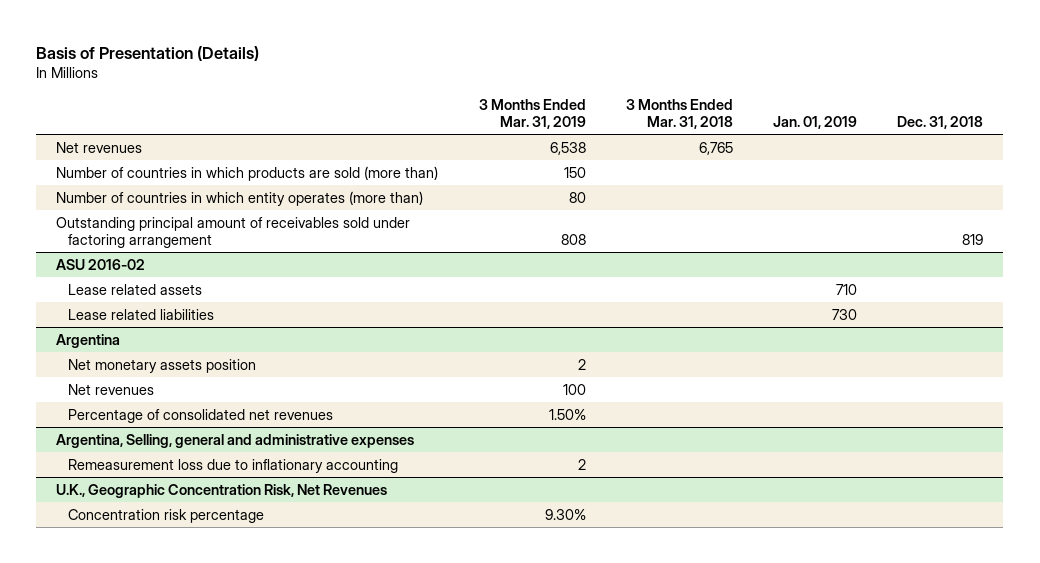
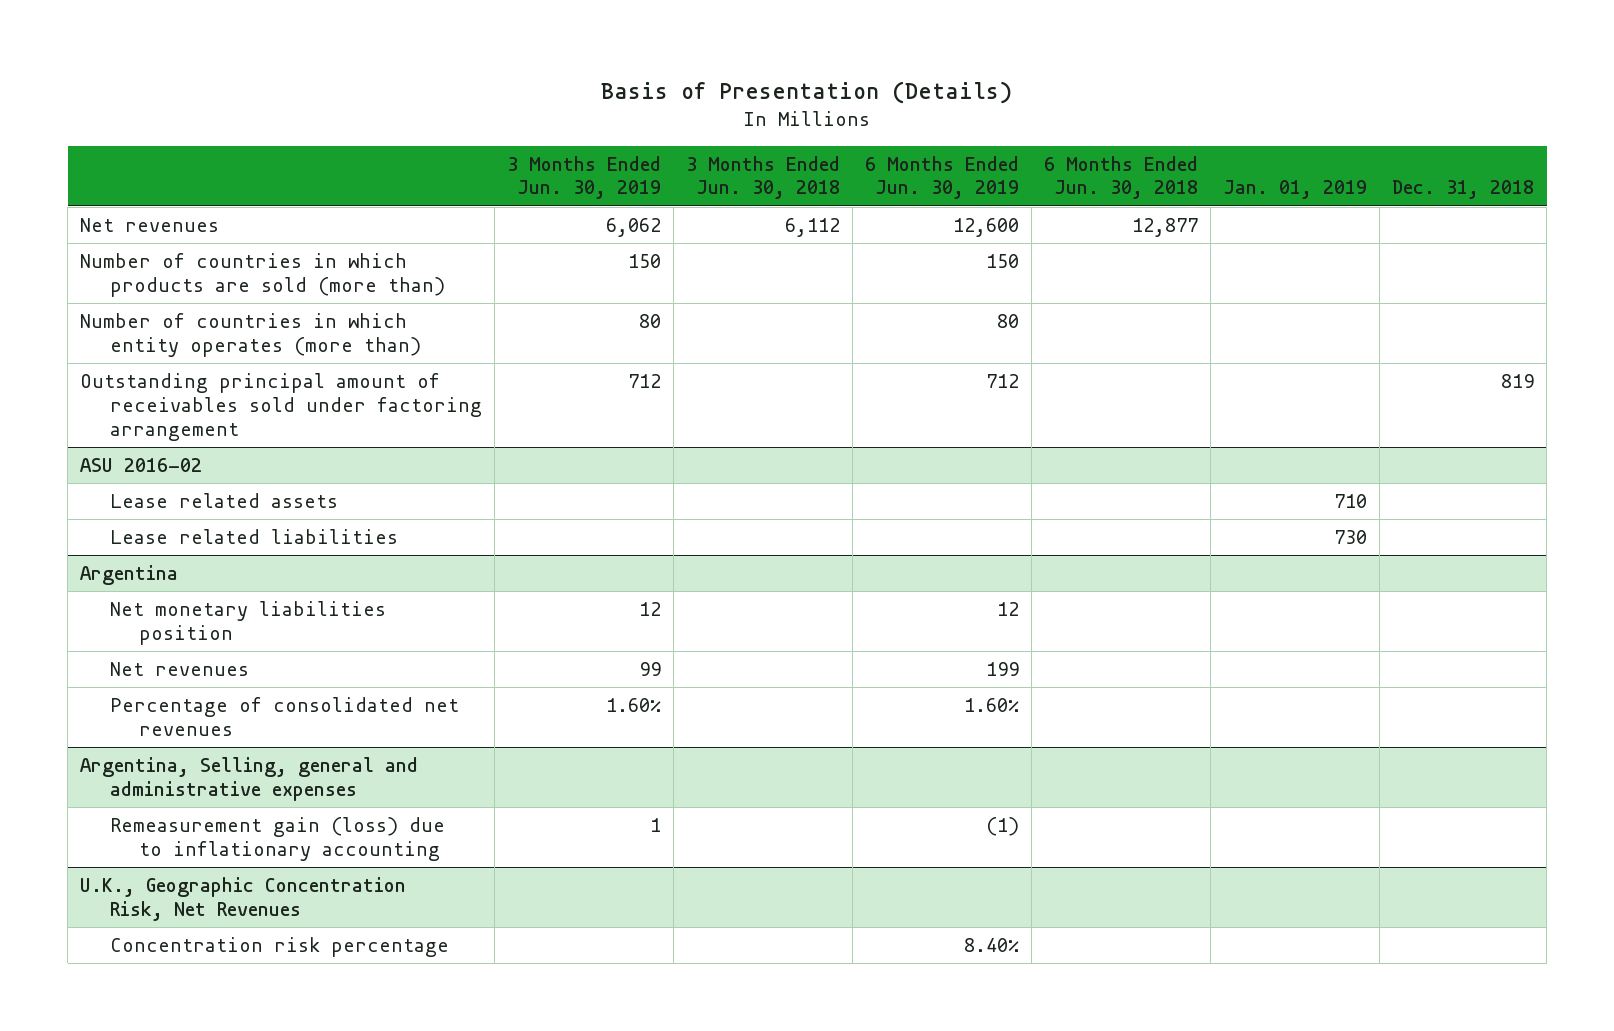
[478,99,586,129] 3 Months Ended Mar. 31, 2019 -> none
[625,99,733,129] 3 Months Ended Mar. 31, 2018 -> none
none -> [506,155,661,200] 3 Months Ended Jun. 30, 2019
none -> [685,155,840,200] 3 Months Ended Jun. 30, 2018
none -> [864,155,1019,200] 6 Months Ended Jun. 30, 2019
none -> [1043,155,1198,200] 6 Months Ended Jun. 30, 2018
[67,358,256,373] Net monetary assets position -> [109,601,386,645] Net monetary liabilities position
[67,458,398,473] Remeasurement loss due to inflationary accounting -> [109,817,445,861] Remeasurement gain (loss) due to inflationary accounting

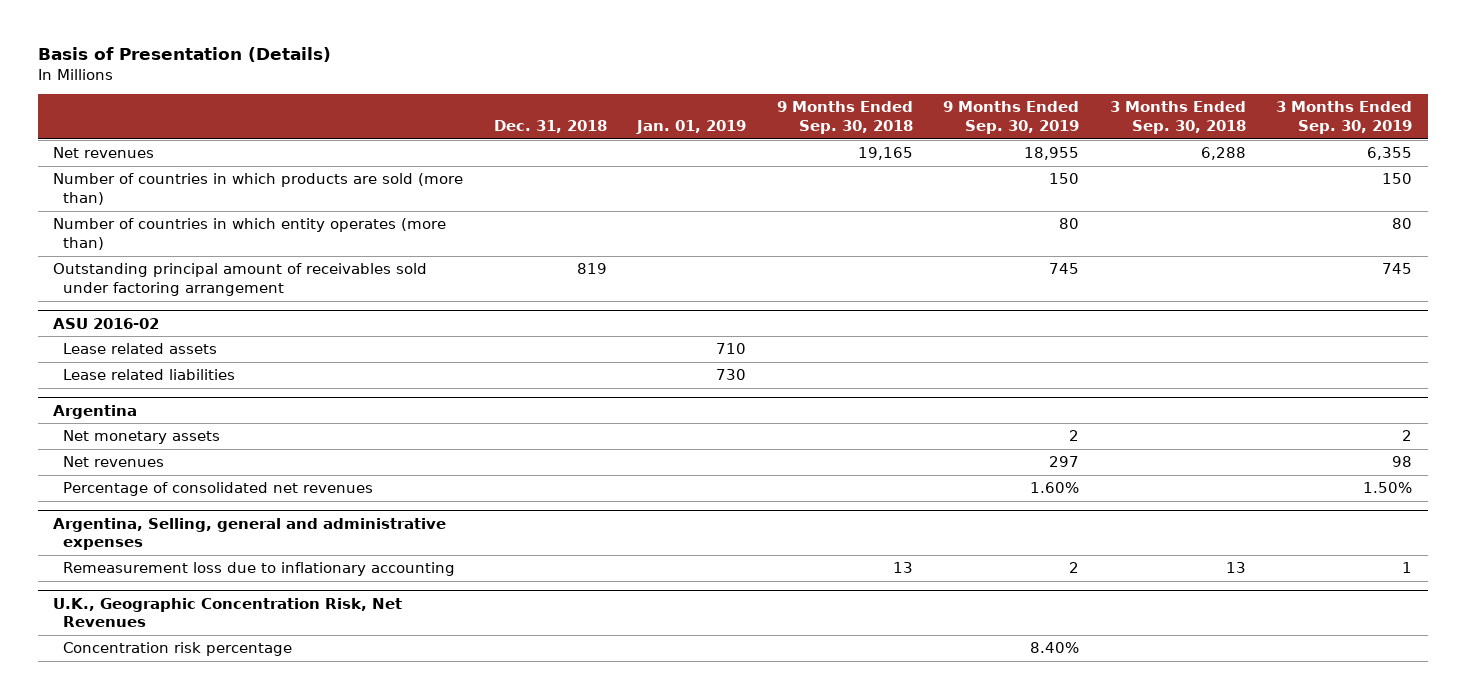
[506,155,661,200] 3 Months Ended Jun. 30, 2019 -> none
[685,155,840,200] 3 Months Ended Jun. 30, 2018 -> none
[864,155,1019,200] 6 Months Ended Jun. 30, 2019 -> none
[1043,155,1198,200] 6 Months Ended Jun. 30, 2018 -> none
none -> [776,101,913,134] 9 Months Ended Sep. 30, 2018
none -> [943,101,1080,134] 9 Months Ended Sep. 30, 2019
none -> [1109,101,1246,134] 3 Months Ended Sep. 30, 2018
none -> [1276,101,1413,134] 3 Months Ended Sep. 30, 2019
[109,601,386,645] Net monetary liabilities position -> [63,430,221,445] Net monetary assets
[109,817,445,861] Remeasurement gain (loss) due to inflationary accounting -> [63,562,456,577] Remeasurement loss due to inflationary accounting

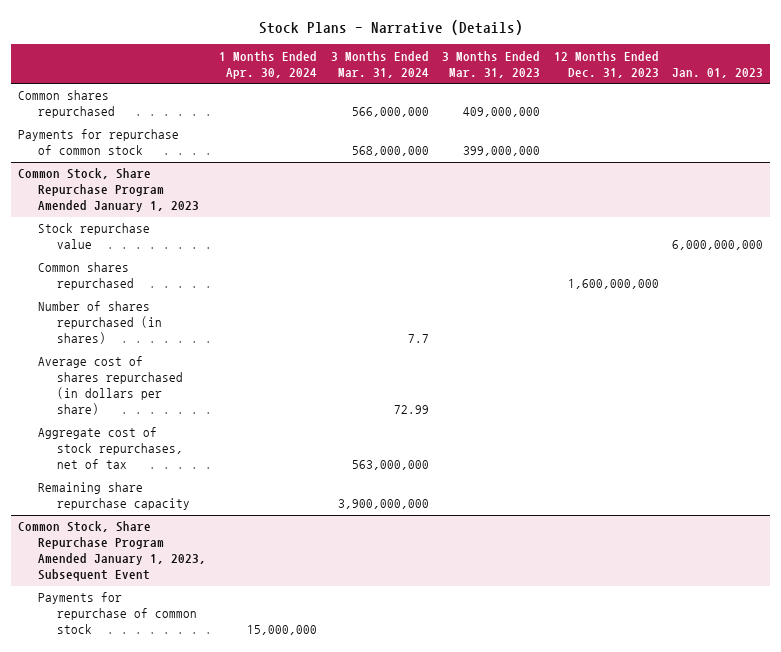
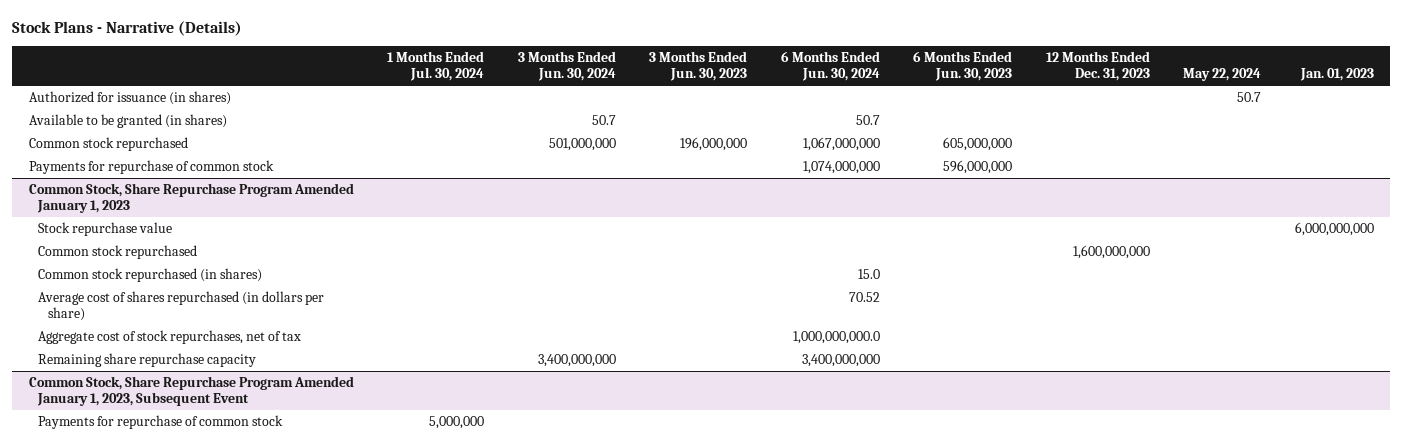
[219,50,318,79] 1 Months Ended Apr. 30, 2024 -> none
[330,50,429,78] 3 Months Ended Mar. 31, 2024 -> none
[442,50,541,78] 3 Months Ended Mar. 31, 2023 -> none
none -> [387,51,485,82] 1 Months Ended Jul. 30, 2024
none -> [517,51,616,82] 3 Months Ended Jun. 30, 2024
none -> [649,51,748,82] 3 Months Ended Jun. 30, 2023
none -> [780,51,880,82] 6 Months Ended Jun. 30, 2024
none -> [913,51,1013,82] 6 Months Ended Jun. 30, 2023
none -> [1183,68,1262,82] May 22, 2024
none -> [28,91,231,106] Authorized for issuance (in shares)
none -> [28,114,227,129] Available to be granted (in shares)
[18,90,115,119] Common shares repurchased -> [28,137,188,152] Common stock repurchased
[37,262,135,291] Common shares repurchased -> [38,245,198,260] Common stock repurchased
[37,301,163,345] Number of shares repurchased (in shares) -> [38,268,263,283] Common stock repurchased (in shares)

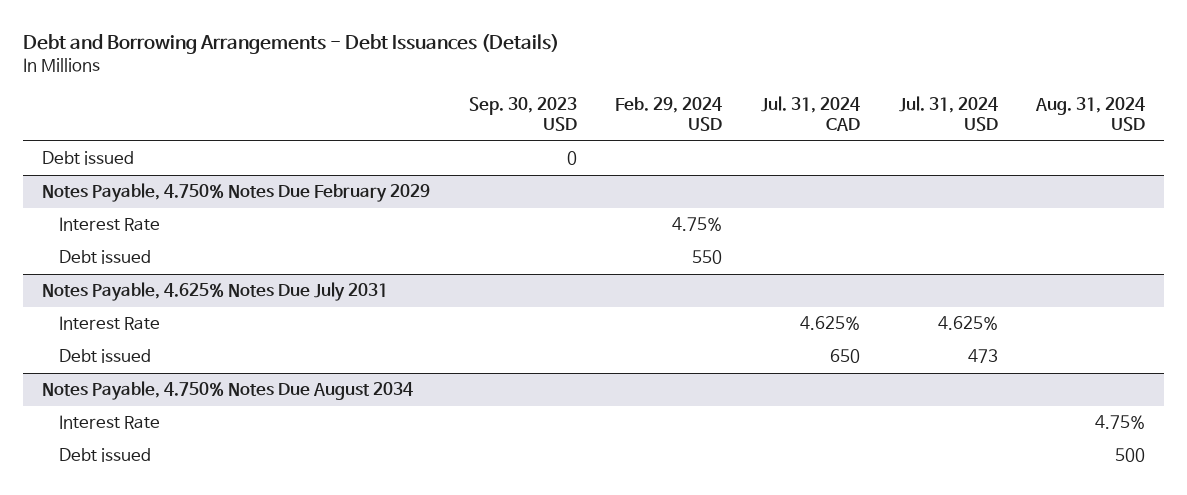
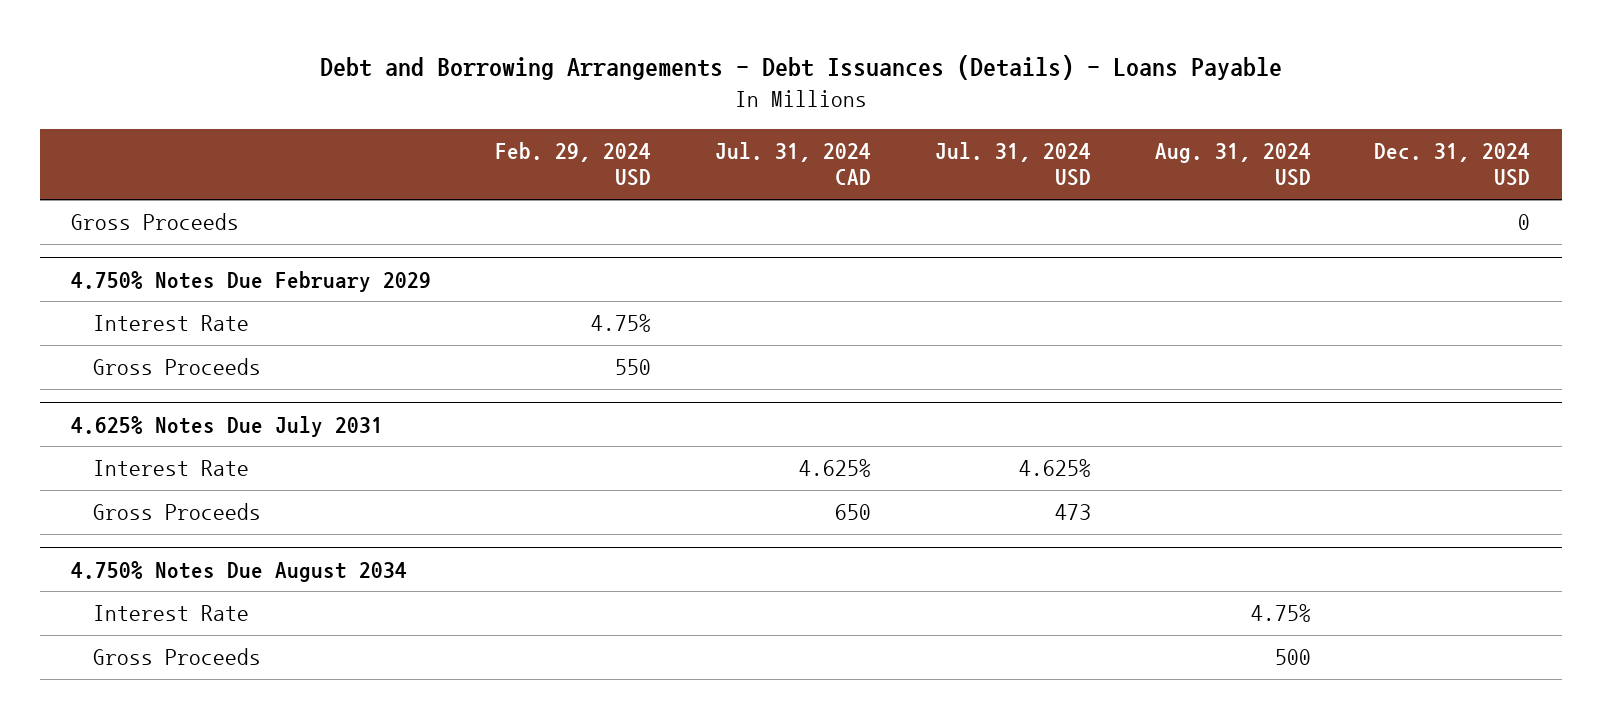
[23,33,560,54] Debt and Borrowing Arrangements - Debt Issuances (Details) -> [319,54,1282,80] Debt and Borrowing Arrangements - Debt Issuances (Details) - Loans Payable
[468,97,577,132] Sep. 30, 2023 USD -> none
none -> [1374,142,1531,187] Dec. 31, 2024 USD
[42,151,135,166] Debt issued -> [71,213,240,231] Gross Proceeds
[42,183,431,203] Notes Payable, 4.750% Notes Due February 2029 -> [71,270,432,292] 4.750% Notes Due February 2029
[59,250,152,265] Debt issued -> [92,358,261,376] Gross Proceeds
[42,282,389,302] Notes Payable, 4.625% Notes Due July 2031 -> [71,415,384,437] 4.625% Notes Due July 2031
[59,349,152,364] Debt issued -> [92,503,261,521] Gross Proceeds
[42,381,414,401] Notes Payable, 4.750% Notes Due August 2034 -> [71,560,408,582] 4.750% Notes Due August 2034
[59,448,152,463] Debt issued -> [92,648,261,666] Gross Proceeds

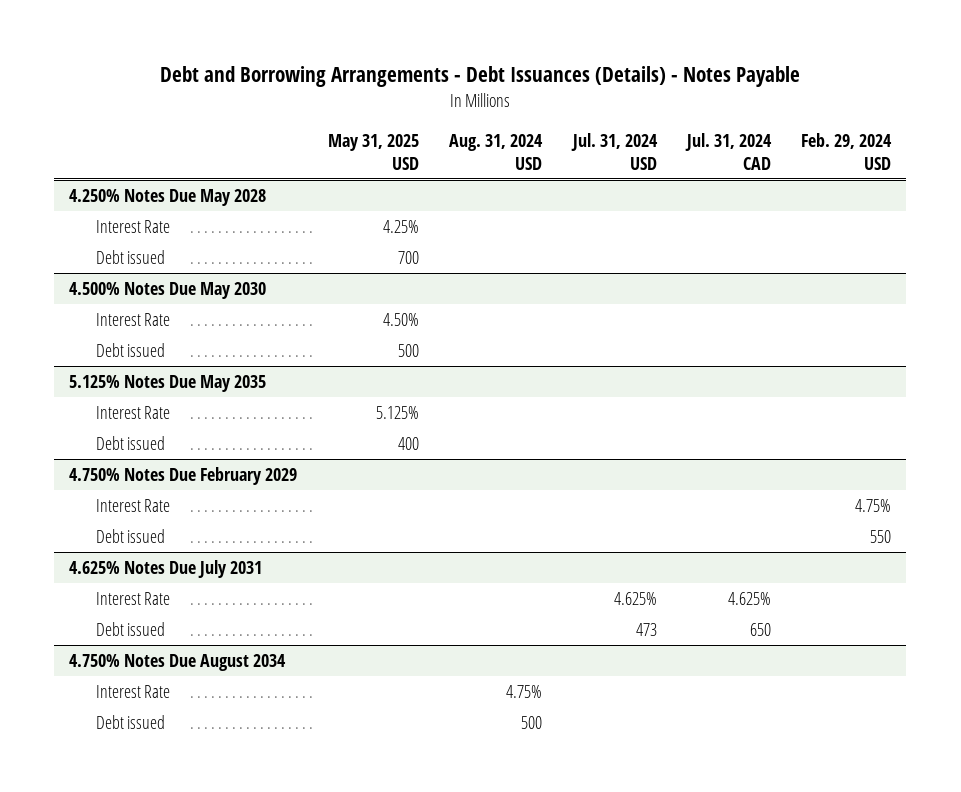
[319,54,1282,80] Debt and Borrowing Arrangements - Debt Issuances (Details) - Loans Payable -> [160,66,801,88] Debt and Borrowing Arrangements - Debt Issuances (Details) - Notes Payable
[1374,142,1531,187] Dec. 31, 2024 USD -> none
none -> [327,133,419,171] May 31, 2025 USD
[71,213,240,231] Gross Proceeds -> none
none -> [69,188,267,206] 4.250% Notes Due May 2028
none -> [96,219,171,233] Interest Rate
none -> [96,249,166,264] Debt issued
none -> [69,281,267,299] 4.500% Notes Due May 2030
none -> [96,312,171,326] Interest Rate
none -> [96,342,166,357] Debt issued
none -> [69,374,267,392] 5.125% Notes Due May 2035
none -> [96,405,171,419] Interest Rate
none -> [96,435,166,450] Debt issued
[92,358,261,376] Gross Proceeds -> [96,528,166,543] Debt issued
[92,503,261,521] Gross Proceeds -> [96,621,166,636] Debt issued
[92,648,261,666] Gross Proceeds -> [96,714,166,729] Debt issued

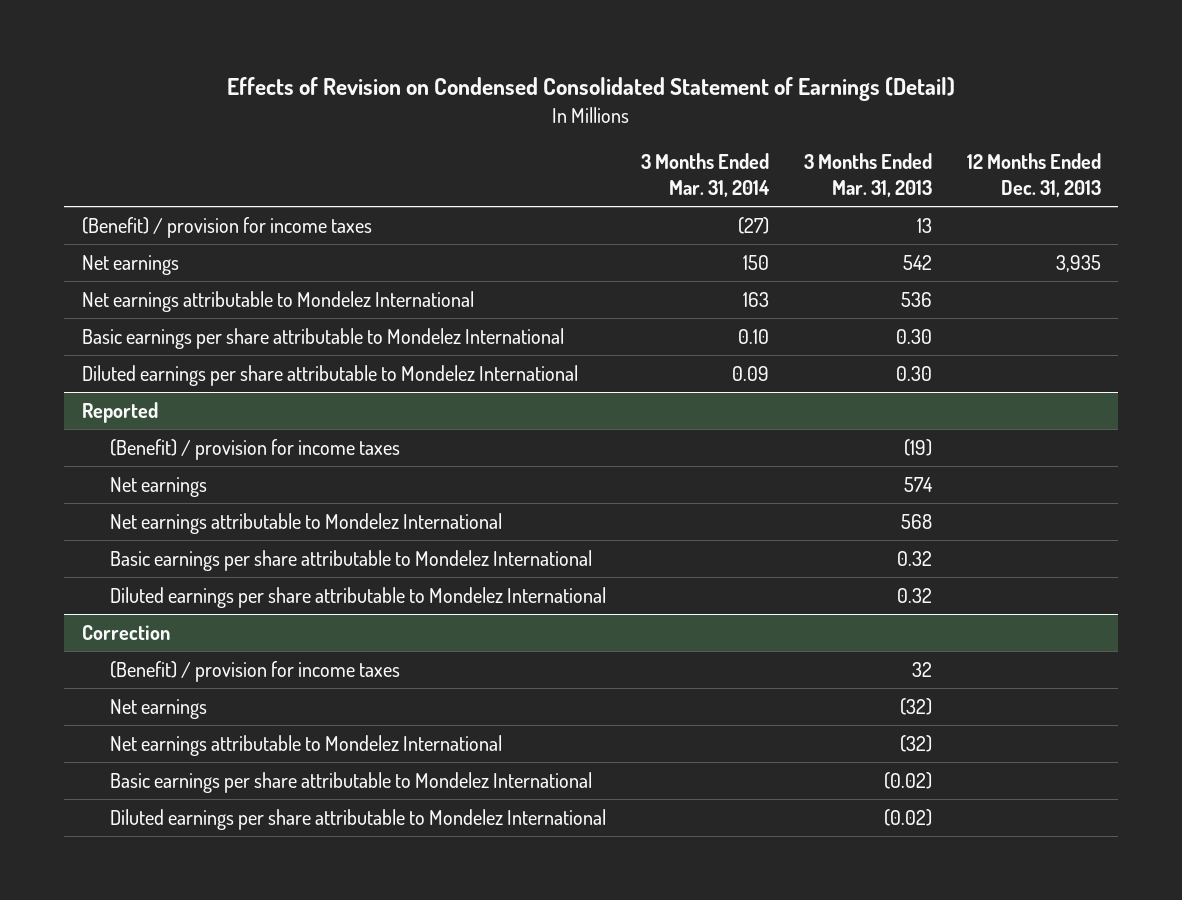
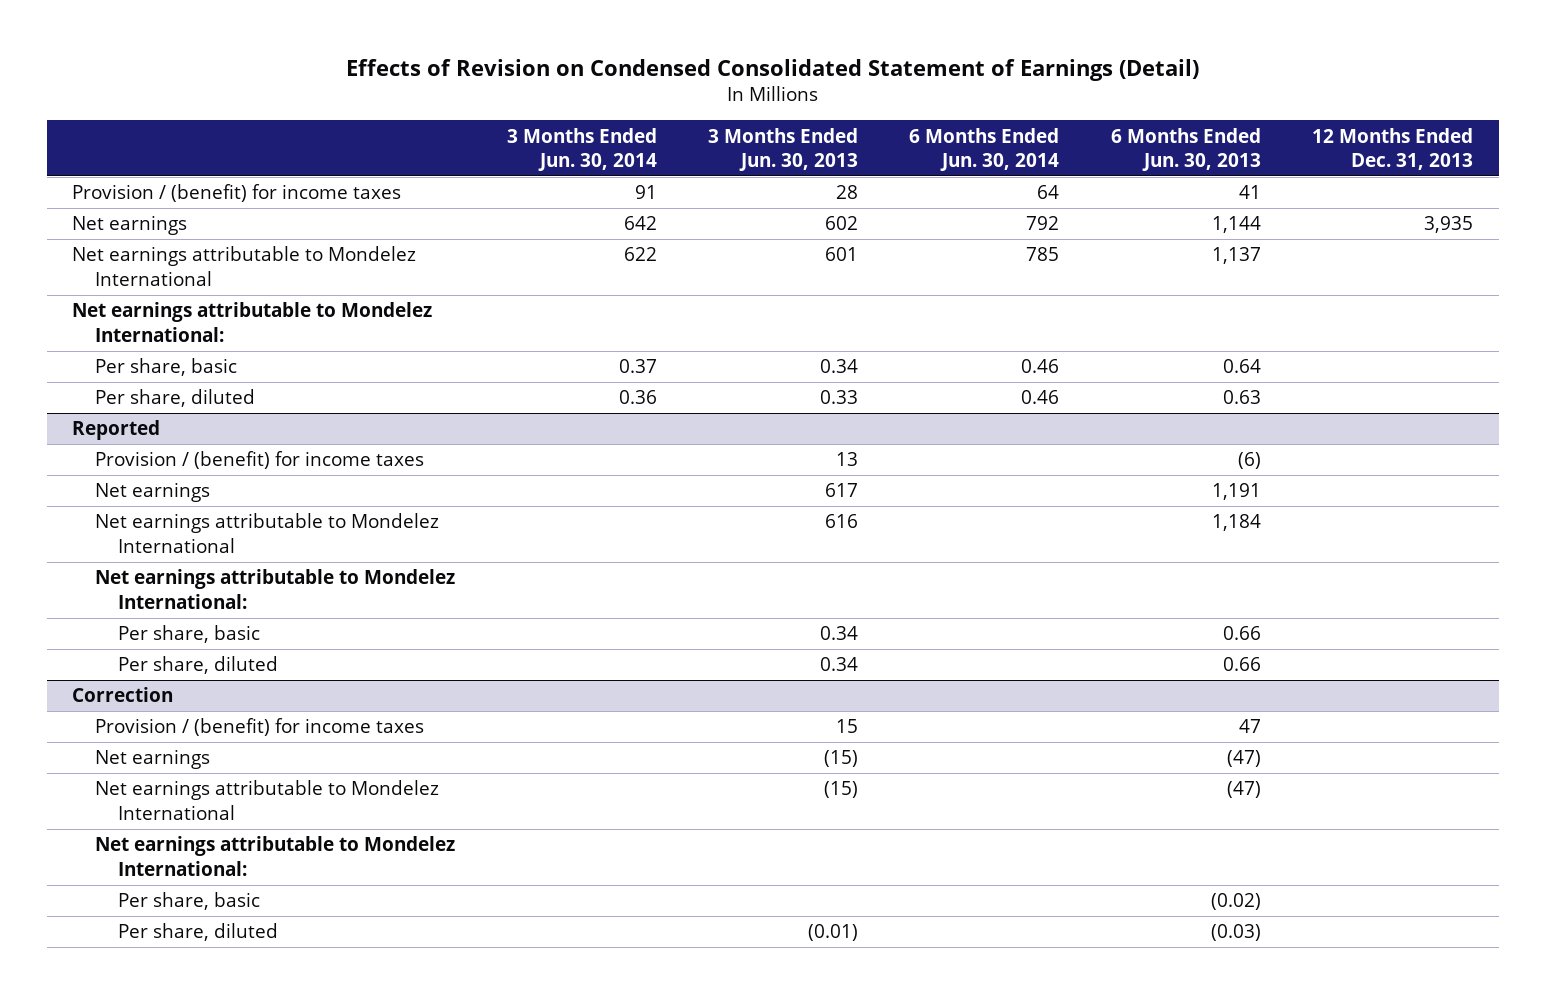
[640,152,770,197] 3 Months Ended Mar. 31, 2014 -> none
[803,152,932,197] 3 Months Ended Mar. 31, 2013 -> none
none -> [506,127,657,171] 3 Months Ended Jun. 30, 2014
none -> [708,127,859,171] 3 Months Ended Jun. 30, 2013
none -> [909,127,1060,171] 6 Months Ended Jun. 30, 2014
none -> [1110,127,1261,171] 6 Months Ended Jun. 30, 2013
[81,217,372,239] (Benefit) / provision for income taxes -> [72,184,402,203] Provision / (benefit) for income taxes
none -> [72,302,433,342] Net earnings attributable to Mondelez International:
[81,328,564,350] Basic earnings per share attributable to Mondelez International -> [95,358,238,377] Per share, basic
[81,365,578,387] Diluted earnings per share attributable to Mondelez International -> [95,389,256,408] Per share, diluted
[110,439,401,461] (Benefit) / provision for income taxes -> [95,451,425,470] Provision / (benefit) for income taxes
none -> [95,569,456,609] Net earnings attributable to Mondelez International:
[110,550,593,572] Basic earnings per share attributable to Mondelez International -> [118,625,261,644] Per share, basic
[110,587,607,609] Diluted earnings per share attributable to Mondelez International -> [118,656,279,675] Per share, diluted
[110,661,401,683] (Benefit) / provision for income taxes -> [95,718,425,737] Provision / (benefit) for income taxes
none -> [95,836,456,876] Net earnings attributable to Mondelez International:
[110,772,593,794] Basic earnings per share attributable to Mondelez International -> [118,892,261,911] Per share, basic
[110,809,607,831] Diluted earnings per share attributable to Mondelez International -> [118,923,279,942] Per share, diluted

